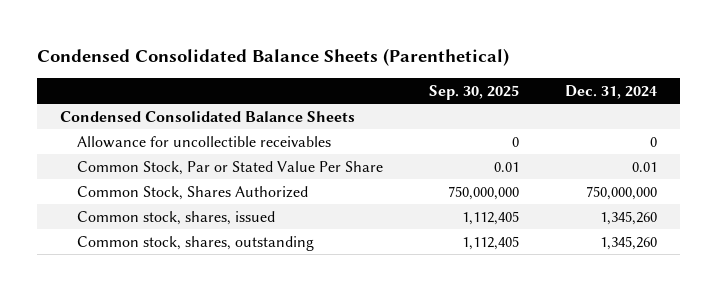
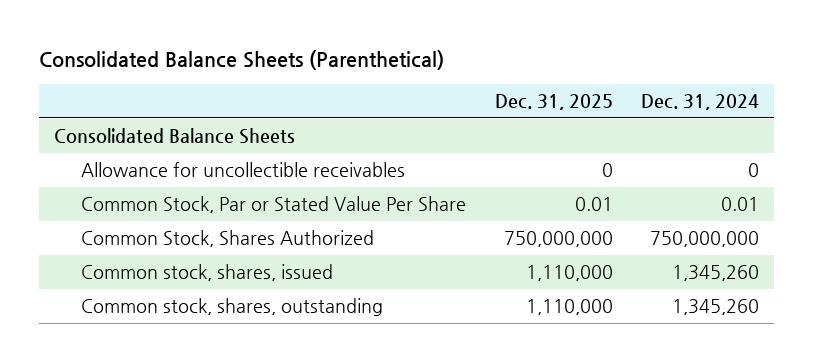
[36,47,509,66] Condensed Consolidated Balance Sheets (Parenthetical) -> [39,50,445,71] Consolidated Balance Sheets (Parenthetical)
[428,84,519,100] Sep. 30, 2025 -> none
none -> [494,93,613,110] Dec. 31, 2025
[59,110,355,122] Condensed Consolidated Balance Sheets -> [53,128,295,145] Consolidated Balance Sheets

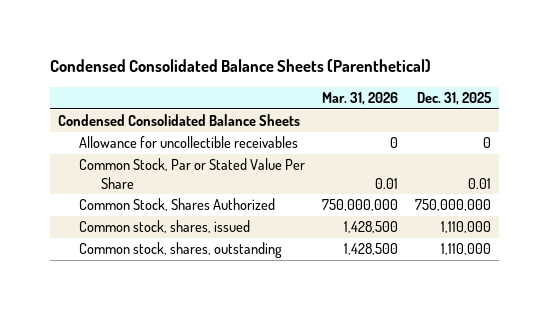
[39,50,445,71] Consolidated Balance Sheets (Parenthetical) -> [49,59,431,73] Condensed Consolidated Balance Sheets (Parenthetical)
[641,93,760,110] Dec. 31, 2024 -> none
none -> [321,91,398,105] Mar. 31, 2026
[53,128,295,145] Consolidated Balance Sheets -> [57,114,300,127] Condensed Consolidated Balance Sheets

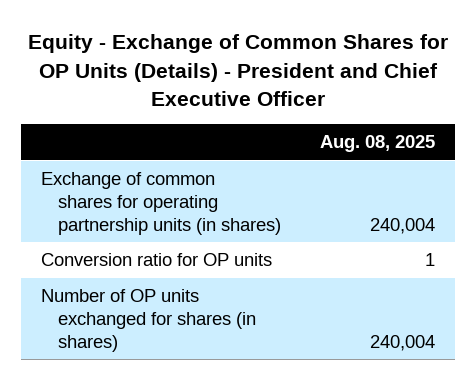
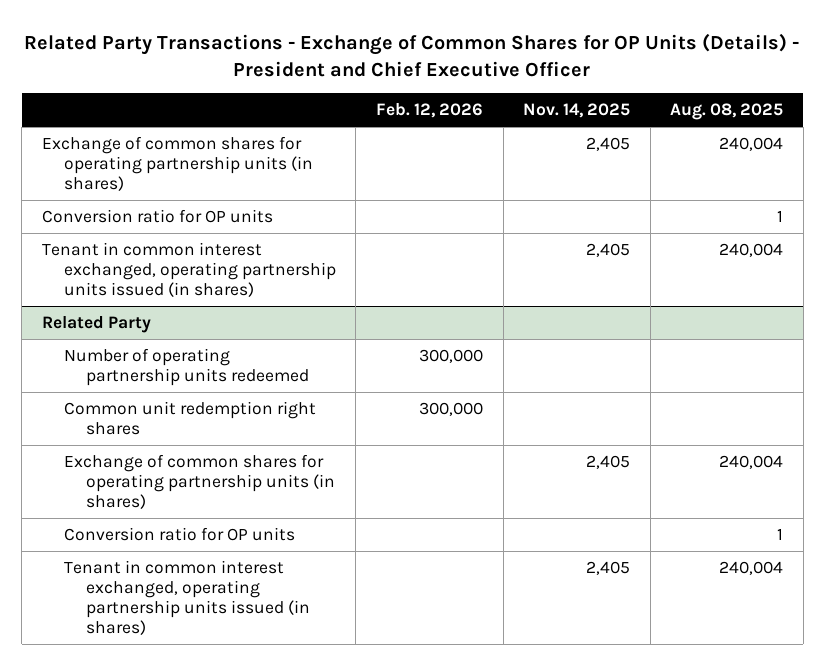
[27,34,448,107] Equity - Exchange of Common Shares for OP Units (Details) - President and Chief Executive Officer -> [24,32,800,77] Related Party Transactions - Exchange of Common Shares for OP Units (Details) - President and Chief Executive Officer
none -> [375,103,483,119] Feb. 12, 2026
none -> [523,103,631,119] Nov. 14, 2025
[40,289,256,353] Number of OP units exchanged for shares (in shares) -> [41,242,336,298] Tenant in common interest exchanged, operating partnership units issued (in shares)
none -> [41,316,151,334] Related Party
none -> [63,348,310,387] Number of operating partnership units redeemed
none -> [63,401,316,436] Common unit redemption right shares
none -> [63,454,336,510] Exchange of common shares for operating partnership units (in shares)
none -> [63,527,295,542] Conversion ratio for OP units
none -> [63,560,311,636] Tenant in common interest exchanged, operating partnership units issued (in shares)

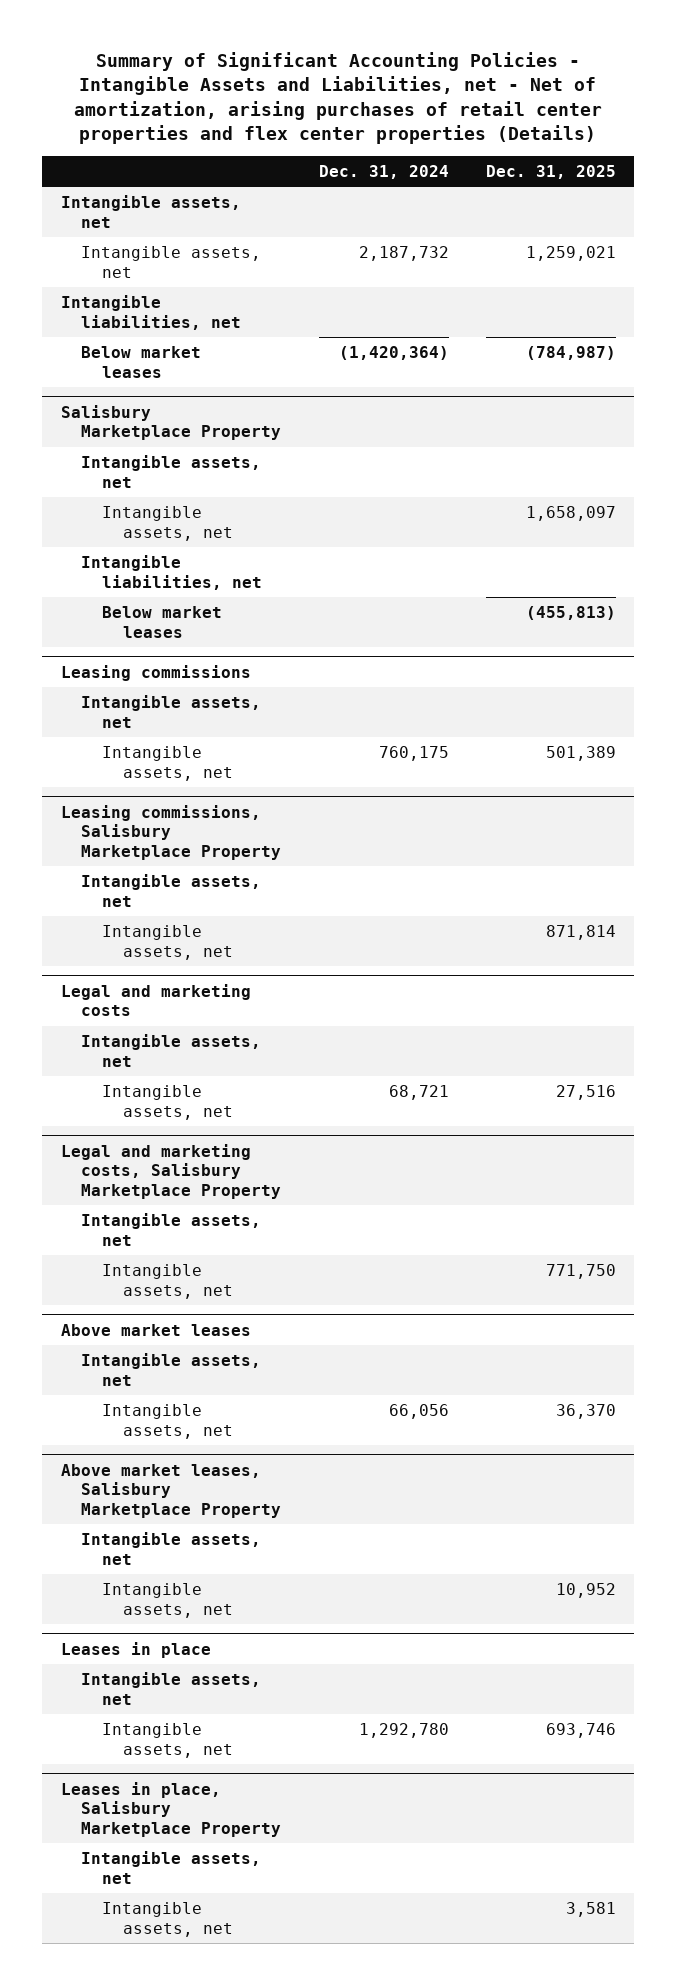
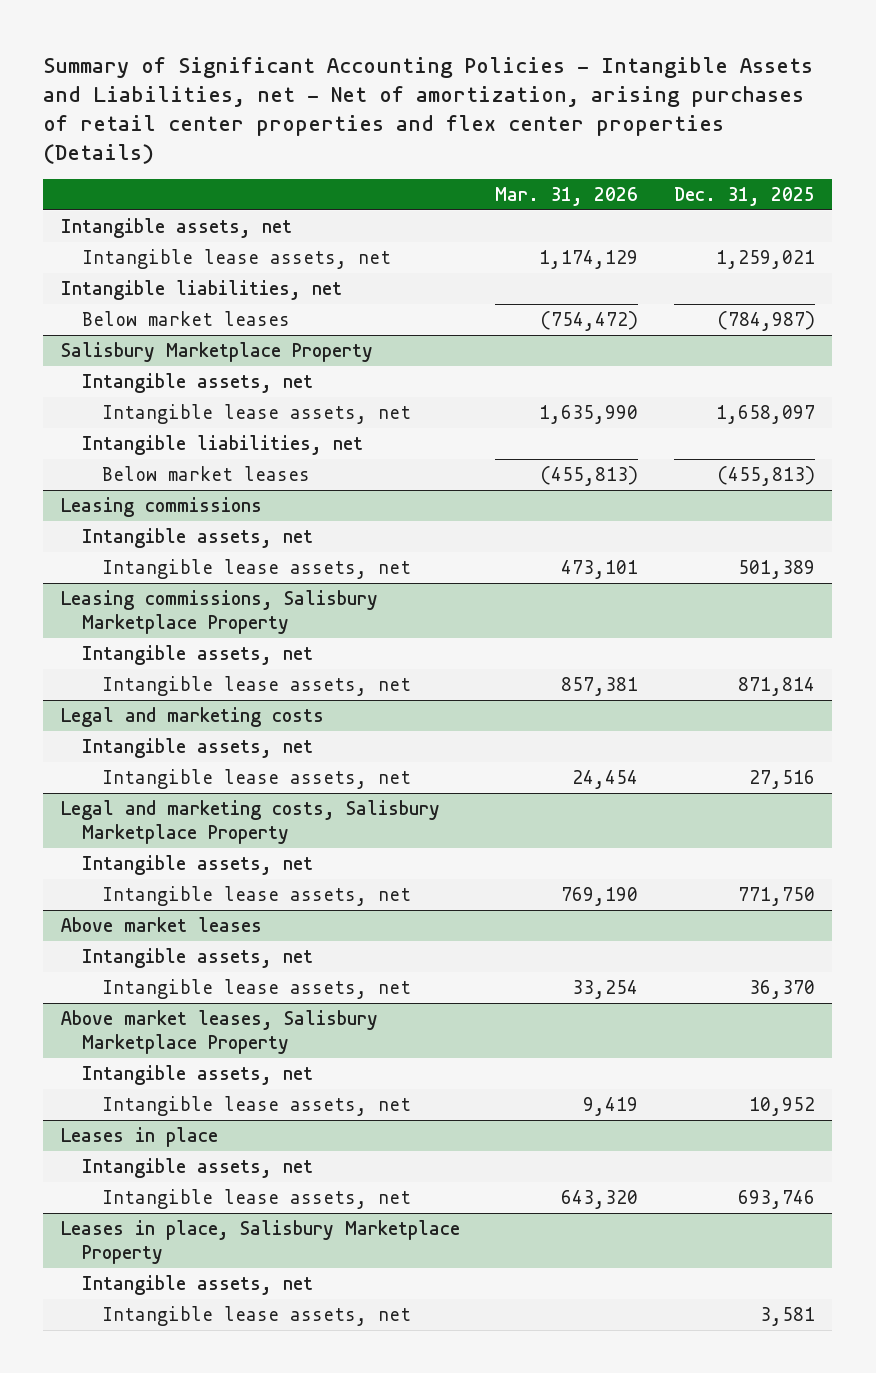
[318,164,449,179] Dec. 31, 2024 -> none
none -> [495,187,639,207] Mar. 31, 2026
[81,245,262,278] Intangible assets, net -> [81,248,391,269] Intangible lease assets, net
[102,505,234,541] Intangible assets, net -> [102,403,412,424] Intangible lease assets, net
[102,745,234,781] Intangible assets, net -> [102,558,412,579] Intangible lease assets, net
[102,924,234,960] Intangible assets, net -> [102,675,412,696] Intangible lease assets, net
[102,1084,234,1120] Intangible assets, net -> [102,768,412,789] Intangible lease assets, net
[102,1263,234,1299] Intangible assets, net -> [102,885,412,906] Intangible lease assets, net
[102,1403,234,1439] Intangible assets, net -> [102,978,412,999] Intangible lease assets, net
[102,1582,234,1618] Intangible assets, net -> [102,1095,412,1116] Intangible lease assets, net
[102,1722,234,1758] Intangible assets, net -> [102,1188,412,1209] Intangible lease assets, net
[102,1901,234,1937] Intangible assets, net -> [102,1305,412,1326] Intangible lease assets, net

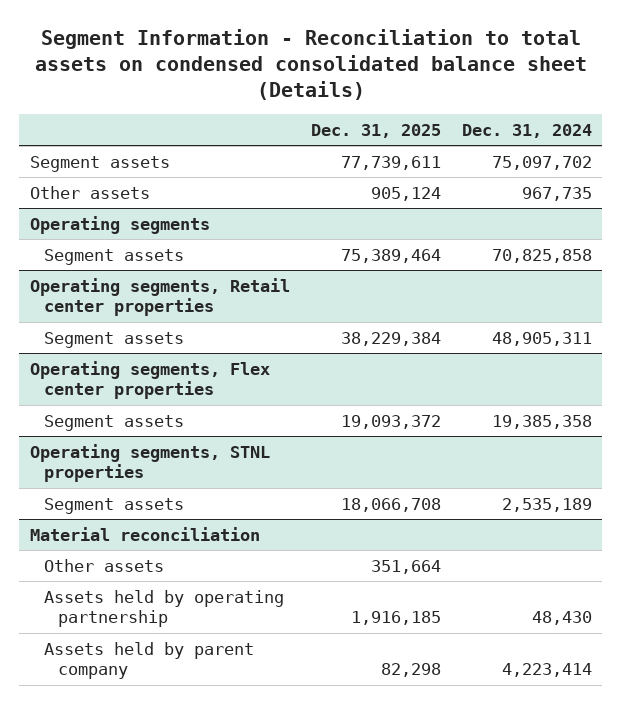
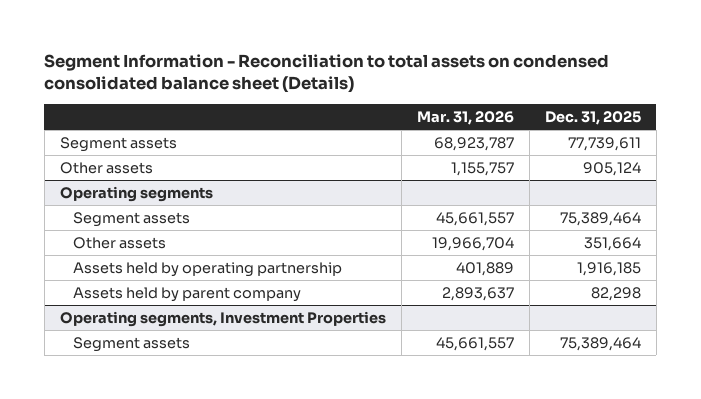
[461,123,592,138] Dec. 31, 2024 -> none
none -> [416,110,514,125] Mar. 31, 2026
[29,277,290,317] Operating segments, Retail center properties -> none
[43,331,184,348] Segment assets -> none
[29,360,270,400] Operating segments, Flex center properties -> none
[43,414,184,431] Segment assets -> none
[29,443,270,483] Operating segments, STNL properties -> none
[43,497,184,514] Segment assets -> none
[29,526,260,541] Material reconciliation -> none
none -> [59,311,386,328] Operating segments, Investment Properties
none -> [73,337,191,353] Segment assets

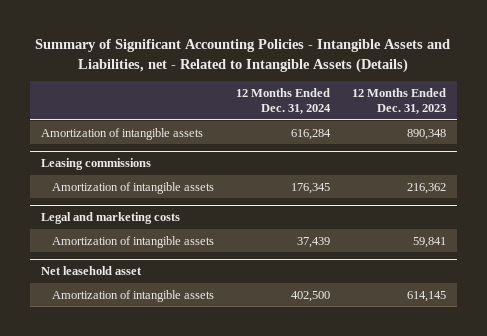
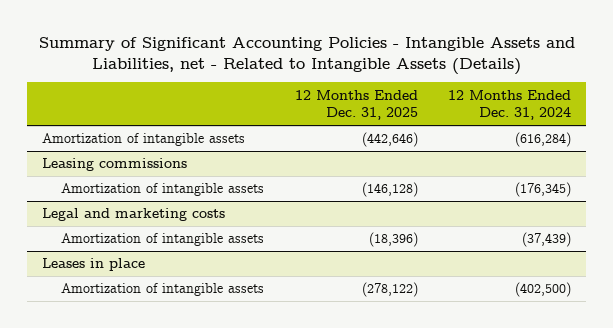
[351,87,446,115] 12 Months Ended Dec. 31, 2023 -> none
none -> [294,89,418,121] 12 Months Ended Dec. 31, 2025
[291,128,332,140] 616,284 -> [515,132,572,148] (616,284)
[291,182,331,194] 176,345 -> [515,182,572,198] (176,345)
[297,236,331,248] 37,439 -> [522,232,572,248] (37,439)
[40,266,142,276] Net leasehold asset -> [41,258,145,272] Leases in place
[291,290,331,302] 402,500 -> [515,282,572,298] (402,500)

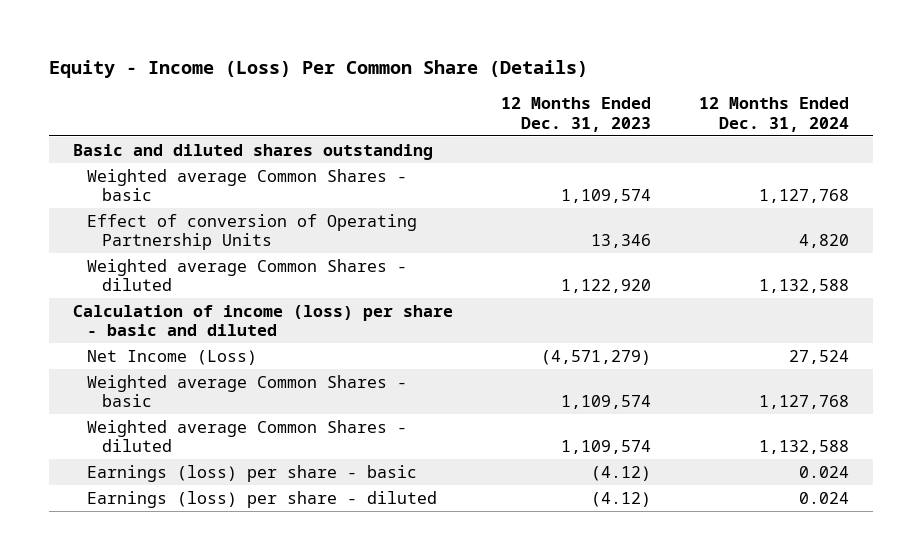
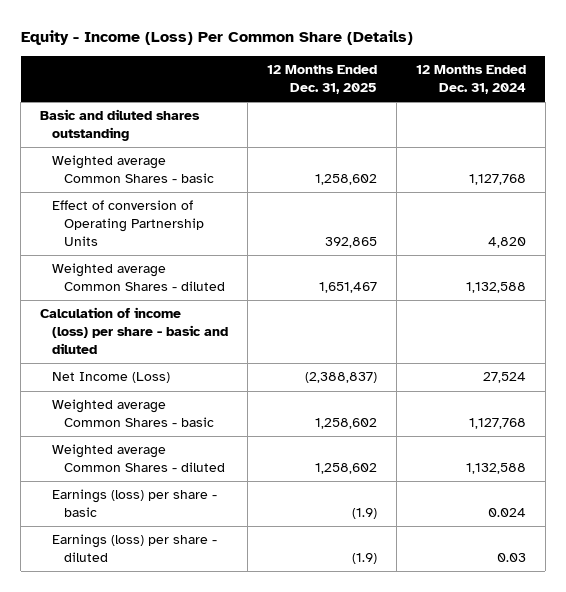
[501,97,652,132] 12 Months Ended Dec. 31, 2023 -> none
none -> [267,65,378,95] 12 Months Ended Dec. 31, 2025
[799,491,850,504] 0.024 -> [496,553,526,563] 0.03

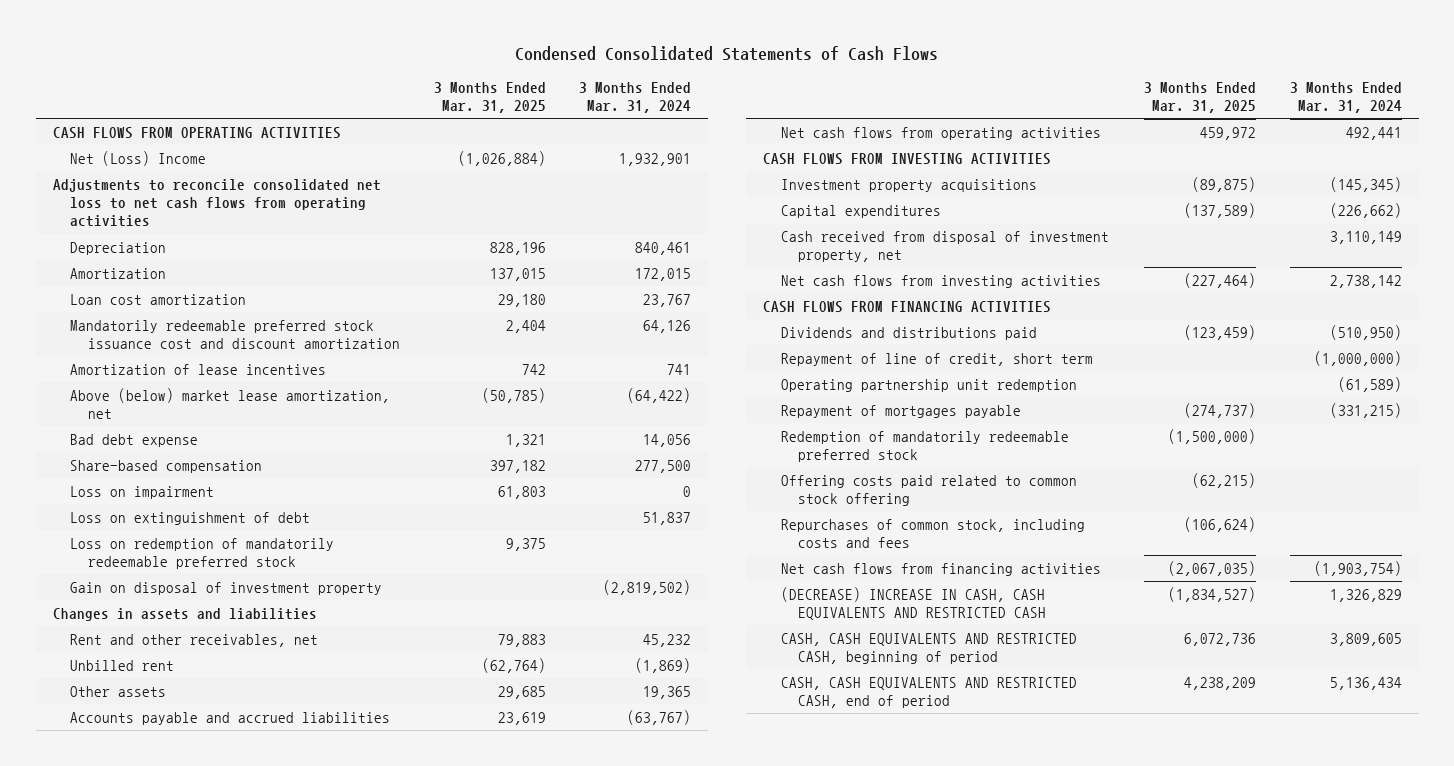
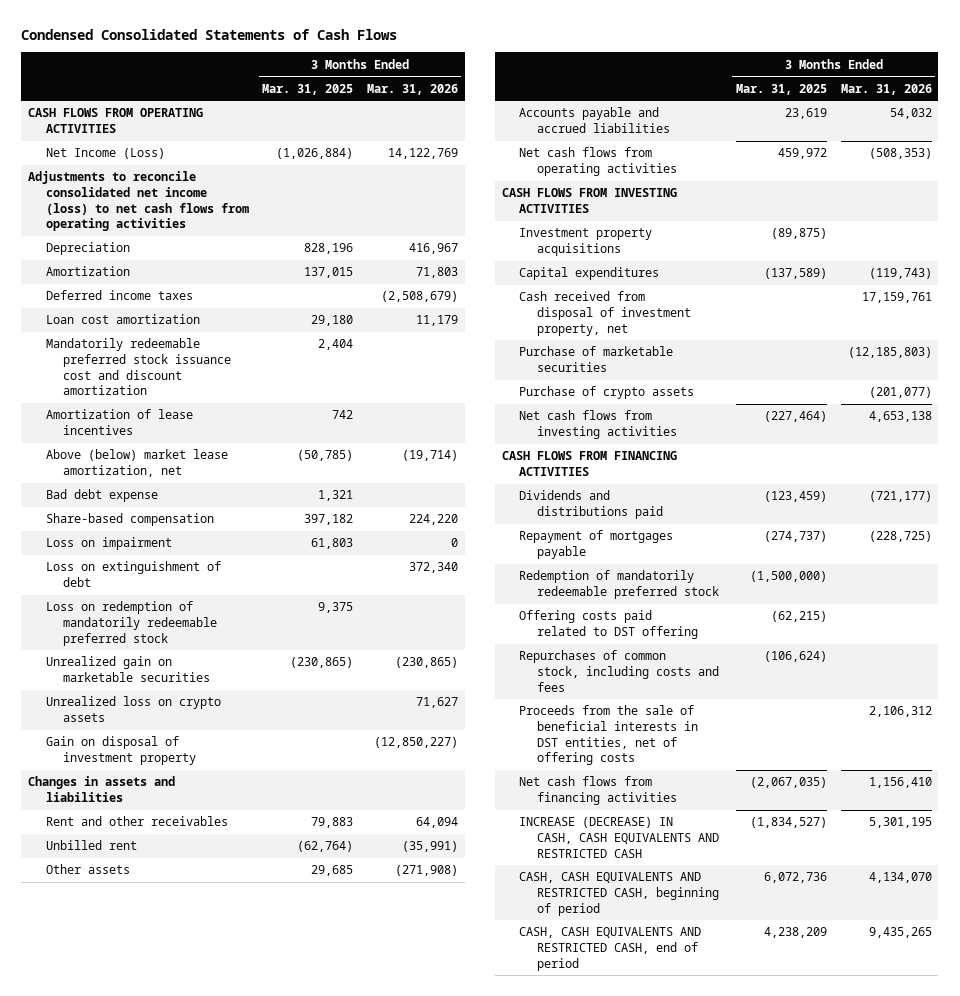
[579,81,692,114] 3 Months Ended Mar. 31, 2024 -> none
none -> [366,83,458,95] Mar. 31, 2026
[70,150,207,166] Net (Loss) Income -> [45,148,165,160] Net Income (Loss)
[52,178,381,228] Adjustments to reconcile consolidated net loss to net cash flows from operating activities -> [28,171,249,232] Adjustments to reconcile consolidated net income (loss) to net cash flows from operating activities
none -> [45,290,193,301] Deferred income taxes
none -> [45,656,210,682] Unrealized gain on marketable securities
none -> [45,696,221,722] Unrealized loss on crypto assets
[70,633,319,647] Rent and other receivables, net -> [45,816,228,827] Rent and other receivables
none -> [519,346,674,372] Purchase of marketable securities
none -> [519,386,695,400] Purchase of crypto assets
[780,352,1093,366] Repayment of line of credit, short term -> none
[780,378,1077,392] Operating partnership unit redemption -> none
[780,474,1077,507] Offering costs paid related to common stock offering -> [519,610,698,639] Offering costs paid related to DST offering
none -> [519,705,698,766] Proceeds from the sale of beneficial interests in DST entities, net of offering costs
[780,586,1047,621] (DECREASE) INCREASE IN CASH, CASH EQUIVALENTS AND RESTRICTED CASH -> [519,817,719,858] INCREASE (DECREASE) IN CASH, CASH EQUIVALENTS AND RESTRICTED CASH

